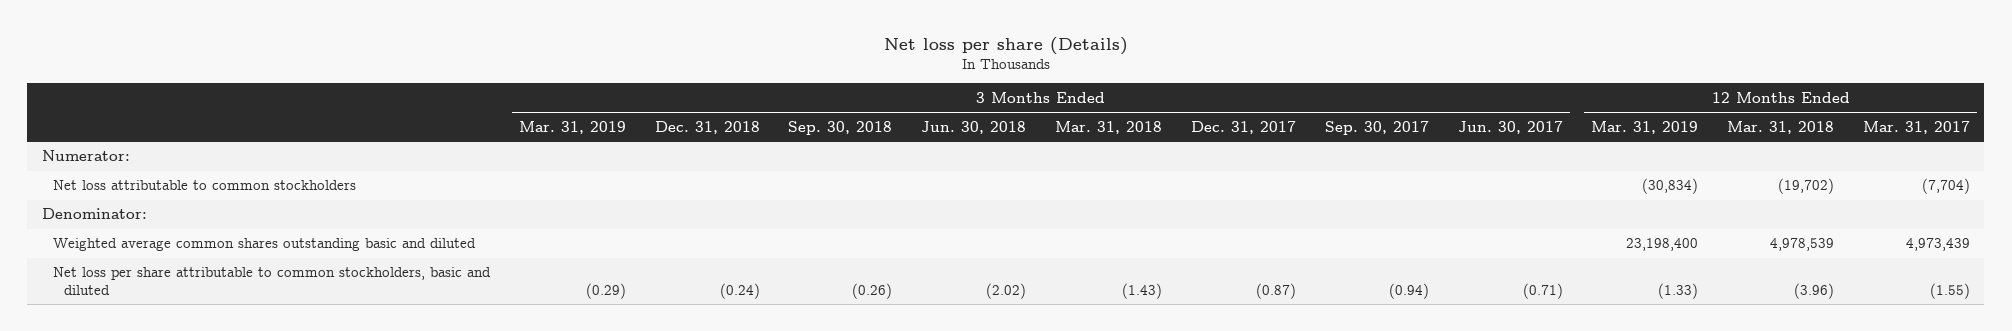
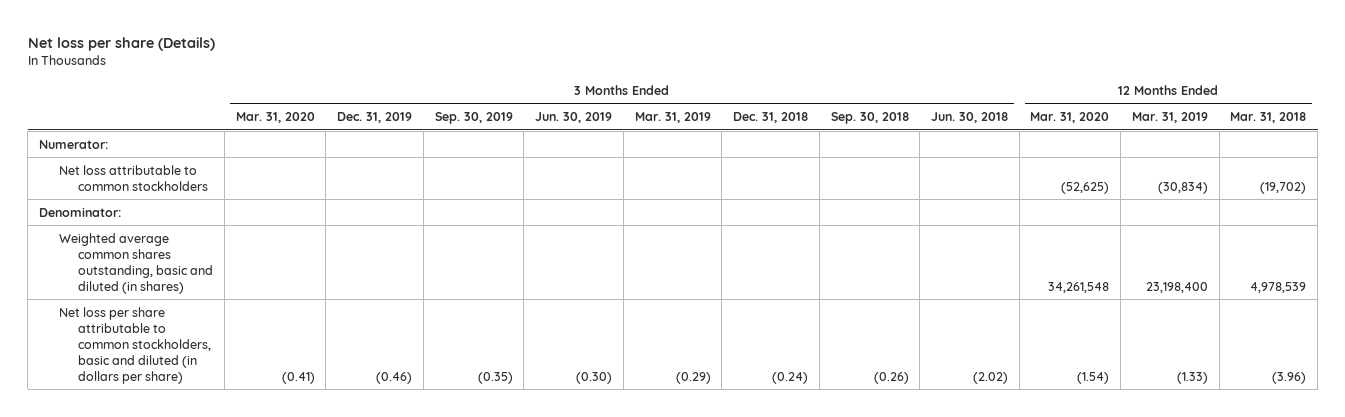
[1055,120,1163,134] Mar. 31, 2018 -> none
[1190,120,1296,134] Dec. 31, 2017 -> none
[1324,120,1429,135] Sep. 30, 2017 -> none
[1457,120,1563,134] Jun. 30, 2017 -> none
[1862,120,1970,134] Mar. 31, 2017 -> none
none -> [235,112,315,124] Mar. 31, 2020
none -> [337,112,413,124] Dec. 31, 2019
none -> [434,112,513,125] Sep. 30, 2019
none -> [535,112,613,124] Jun. 30, 2019
none -> [1030,112,1110,124] Mar. 31, 2020
[53,238,477,252] Weighted average common shares outstanding basic and diluted -> [58,232,214,294] Weighted average common shares outstanding, basic and diluted (in shares)
[53,267,492,295] Net loss per share attributable to common stockholders, basic and diluted -> [58,306,212,384] Net loss per share attributable to common stockholders, basic and diluted (in dollars per share)

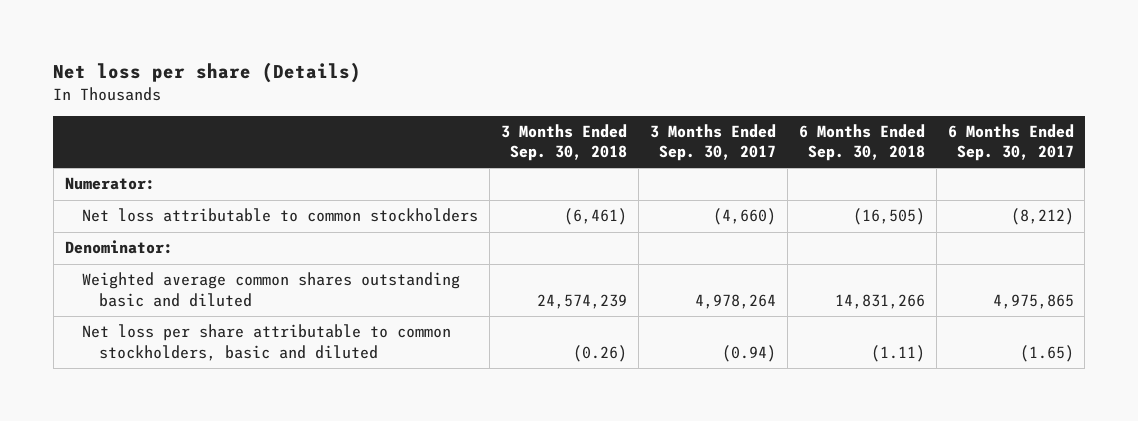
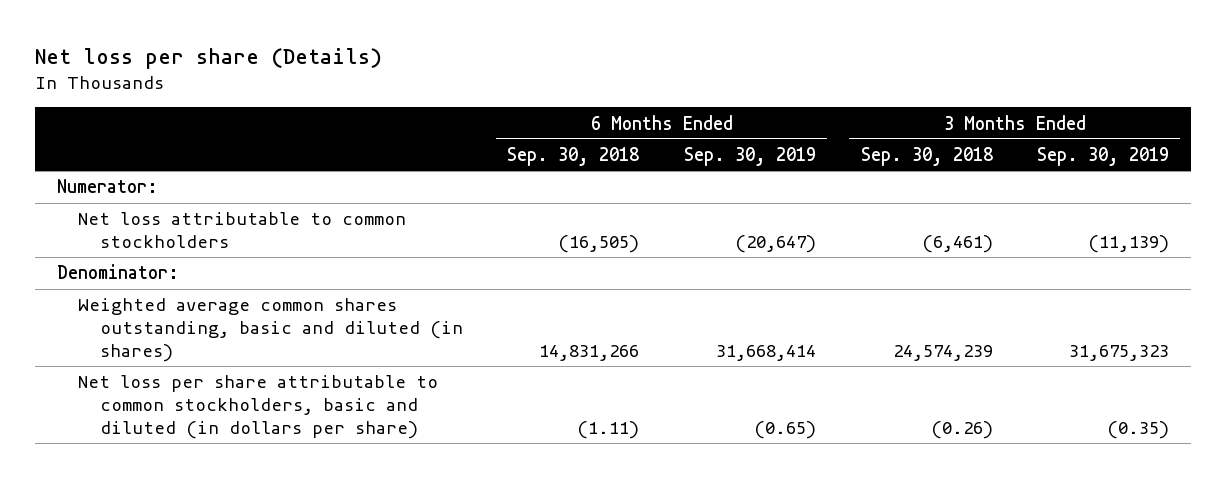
[649,124,776,162] 3 Months Ended Sep. 30, 2017 -> none
[947,124,1074,162] 6 Months Ended Sep. 30, 2017 -> none
none -> [683,147,816,167] Sep. 30, 2019
none -> [1037,147,1170,167] Sep. 30, 2019
[81,272,460,307] Weighted average common shares outstanding basic and diluted -> [78,298,463,363] Weighted average common shares outstanding, basic and diluted (in shares)
[81,324,451,361] Net loss per share attributable to common stockholders, basic and diluted -> [78,375,439,440] Net loss per share attributable to common stockholders, basic and diluted (in dollars per share)

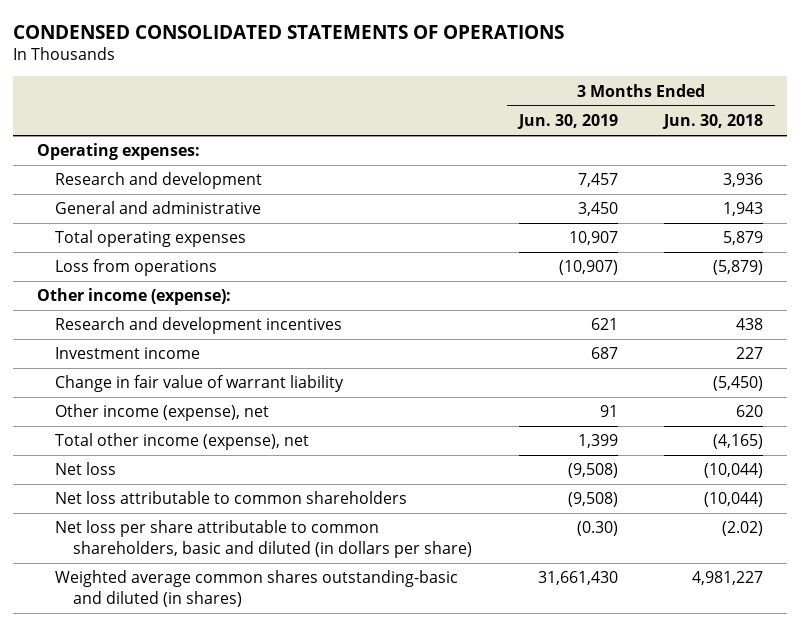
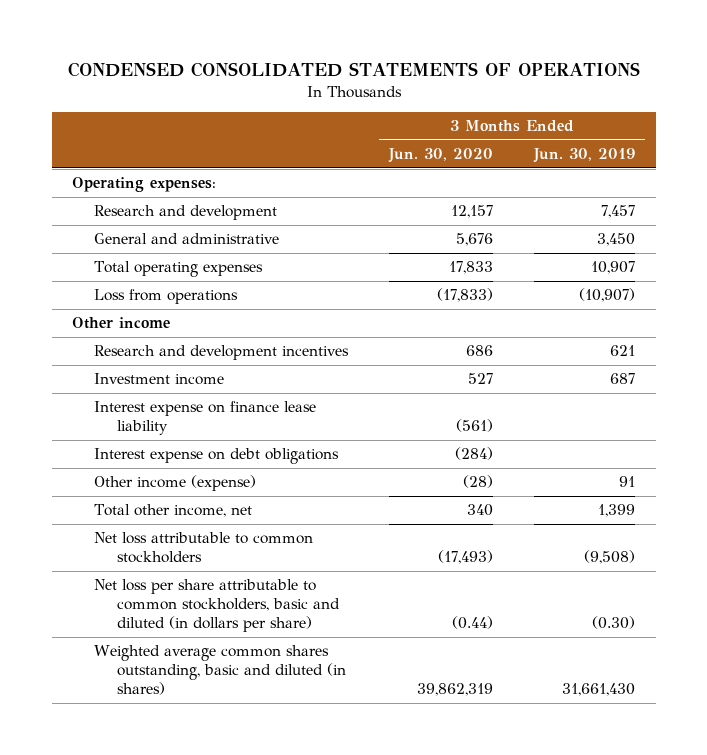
[662,114,764,130] Jun. 30, 2018 -> none
none -> [388,148,494,164] Jun. 30, 2020
[36,288,231,306] Other income (expense): -> [72,317,171,330] Other income
[54,375,344,393] Change in fair value of warrant liability -> none
[54,462,116,476] Net loss -> none
none -> [94,401,317,436] Interest expense on finance lease liability
none -> [94,448,340,465] Interest expense on debt obligations
[54,404,269,422] Other income (expense), net -> [94,475,257,492] Other income (expense)
[54,433,309,451] Total other income (expense), net -> [94,504,253,518] Total other income, net
[54,491,407,505] Net loss attributable to common shareholders -> [94,532,314,564] Net loss attributable to common stockholders
[54,520,472,558] Net loss per share attributable to common shareholders, basic and diluted (in dollars per share) -> [94,579,340,633] Net loss per share attributable to common stockholders, basic and diluted (in dollars per share)
[54,570,458,607] Weighted average common shares outstanding-basic and diluted (in shares) -> [94,645,346,696] Weighted average common shares outstanding, basic and diluted (in shares)

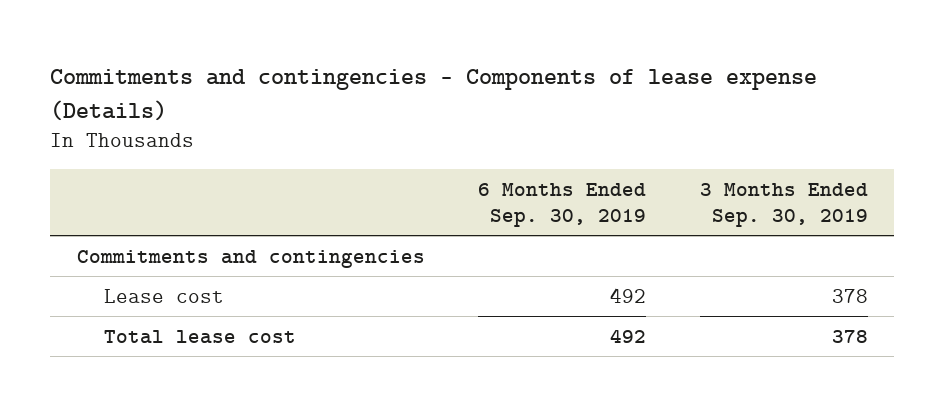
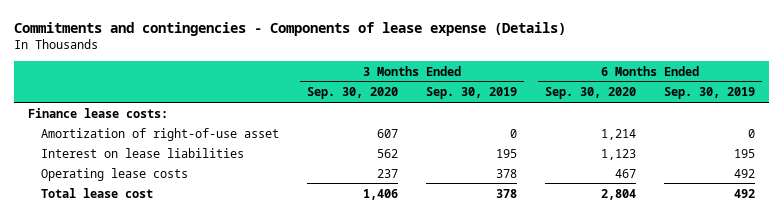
none -> [306,87,398,100] Sep. 30, 2020
none -> [544,87,636,100] Sep. 30, 2020
[76,249,425,268] Commitments and contingencies -> none
none -> [28,107,169,118] Finance lease costs:
none -> [40,127,279,141] Amortization of right-of-use asset
none -> [40,147,244,158] Interest on lease liabilities
[103,288,224,303] Lease cost -> [40,167,188,181] Operating lease costs

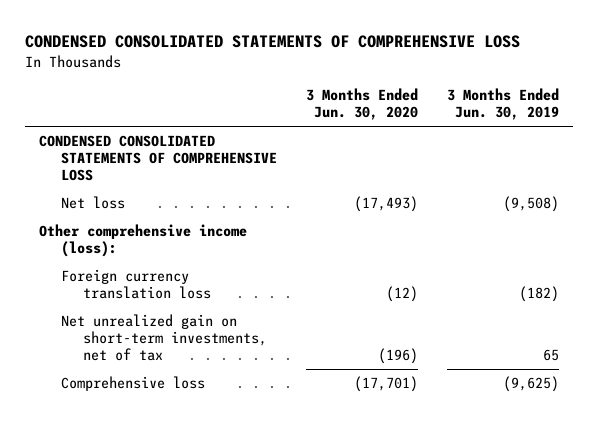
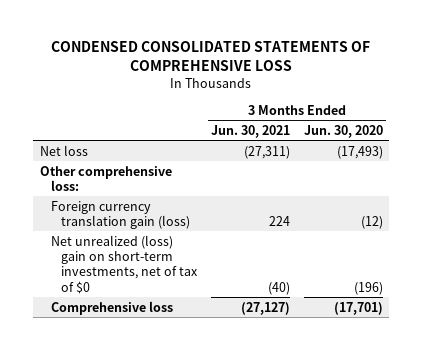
[446,88,559,121] 3 Months Ended Jun. 30, 2019 -> none
none -> [210,124,290,138] Jun. 30, 2021
[39,134,278,182] CONDENSED CONSOLIDATED STATEMENTS OF COMPREHENSIVE LOSS -> none
[39,223,248,258] Other comprehensive income (loss): -> [39,165,172,191] Other comprehensive loss:
[61,268,212,300] Foreign currency translation loss -> [50,200,191,229] Foreign currency translation gain (loss)
[61,313,268,362] Net unrealized gain on short-term investments, net of tax -> [50,234,199,294] Net unrealized (loss) gain on short-term investments, net of tax of $0

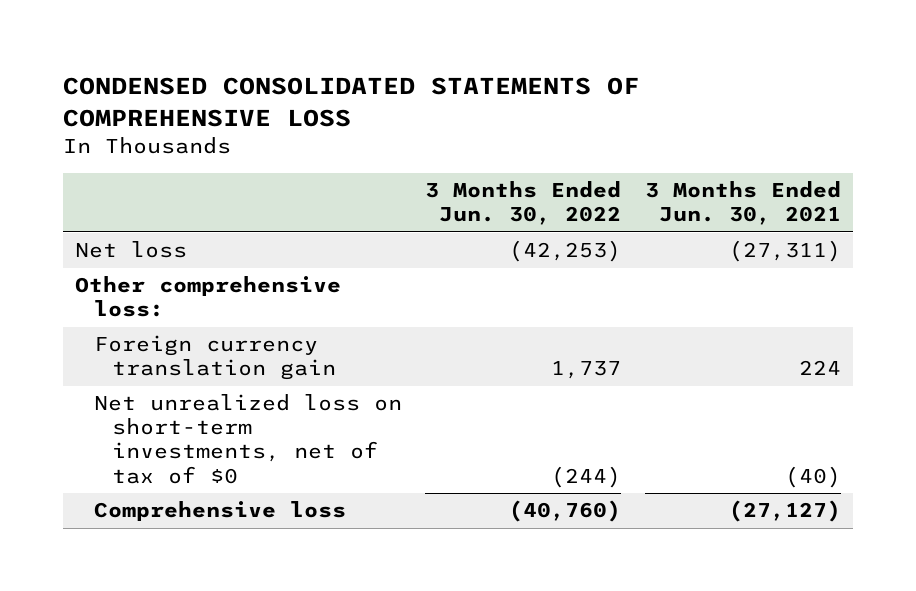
[303,124,383,138] Jun. 30, 2020 -> none
none -> [425,181,622,226] 3 Months Ended Jun. 30, 2022
[50,200,191,229] Foreign currency translation gain (loss) -> [93,335,337,381] Foreign currency translation gain
[50,234,199,294] Net unrealized (loss) gain on short-term investments, net of tax of $0 -> [93,394,402,484] Net unrealized loss on short-term investments, net of tax of $0

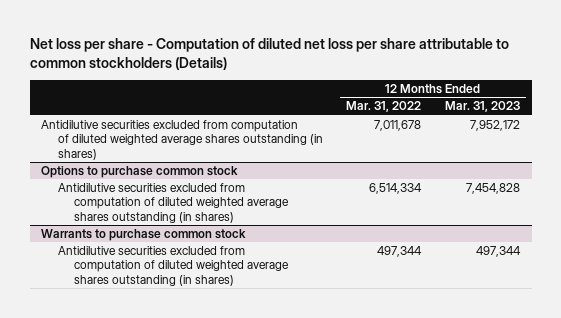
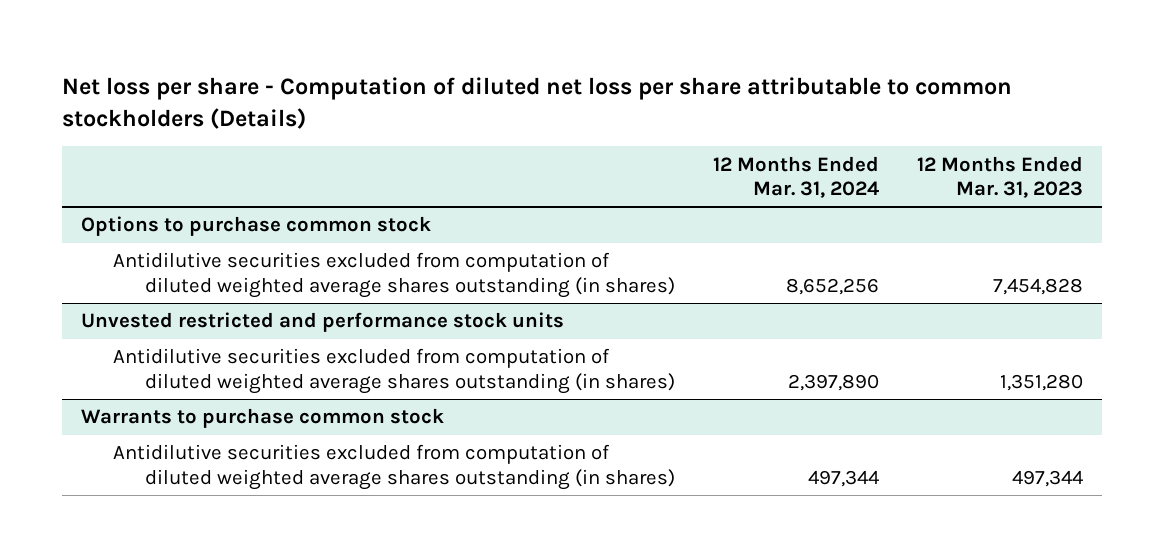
[346,101,422,113] Mar. 31, 2022 -> none
none -> [712,155,879,198] 12 Months Ended Mar. 31, 2024
[41,120,323,160] Antidilutive securities excluded from computation of diluted weighted average shares outstanding (in shares) -> none
none -> [81,312,565,333] Unvested restricted and performance stock units
none -> [112,348,675,394] Antidilutive securities excluded from computation of diluted weighted average shares outstanding (in shares)

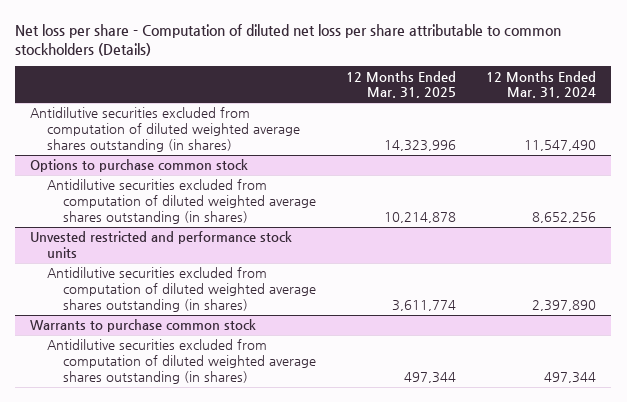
[916,155,1083,198] 12 Months Ended Mar. 31, 2023 -> none
none -> [346,70,457,99] 12 Months Ended Mar. 31, 2025
none -> [30,107,300,152] Antidilutive securities excluded from computation of diluted weighted average shares outstanding (in shares)

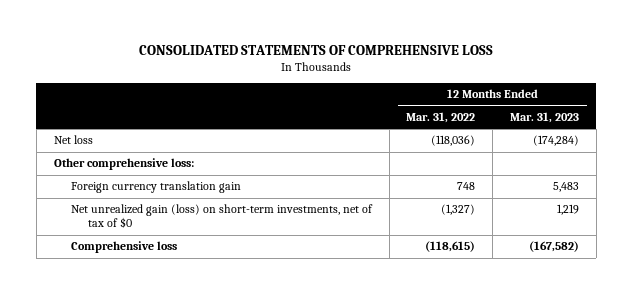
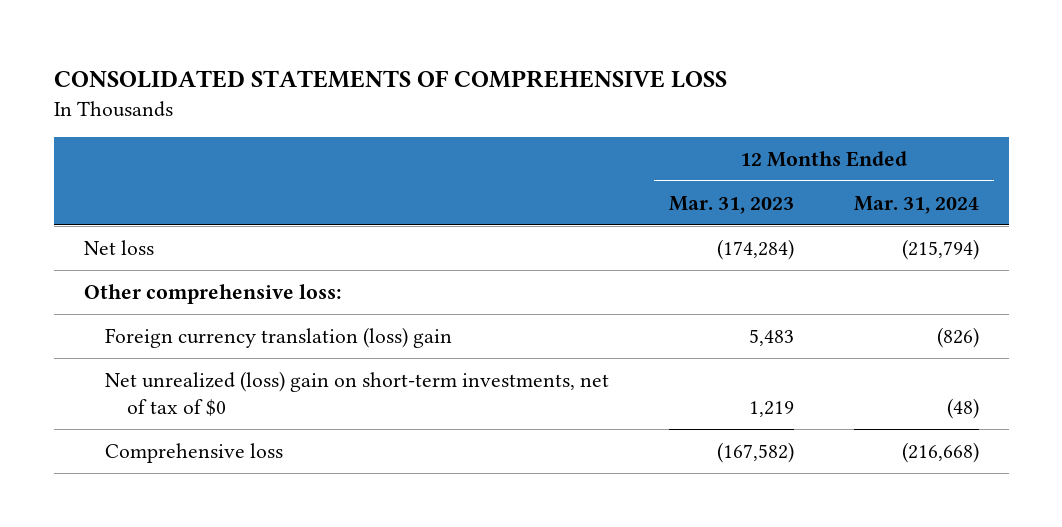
[406,112,476,124] Mar. 31, 2022 -> none
none -> [853,195,979,214] Mar. 31, 2024
[70,181,241,194] Foreign currency translation gain -> [105,326,453,348] Foreign currency translation (loss) gain
[70,204,373,229] Net unrealized gain (loss) on short-term investments, net of tax of $0 -> [105,370,610,416] Net unrealized (loss) gain on short-term investments, net of tax of $0

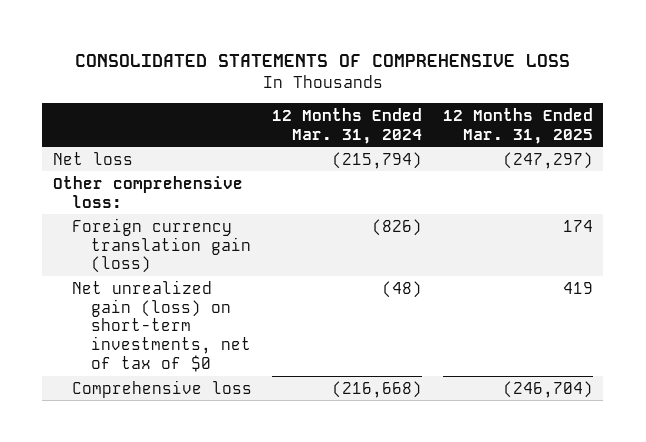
[669,195,795,214] Mar. 31, 2023 -> none
none -> [443,107,594,144] 12 Months Ended Mar. 31, 2025
[105,326,453,348] Foreign currency translation (loss) gain -> [71,217,251,274] Foreign currency translation gain (loss)
[105,370,610,416] Net unrealized (loss) gain on short-term investments, net of tax of $0 -> [71,279,251,373] Net unrealized gain (loss) on short-term investments, net of tax of $0

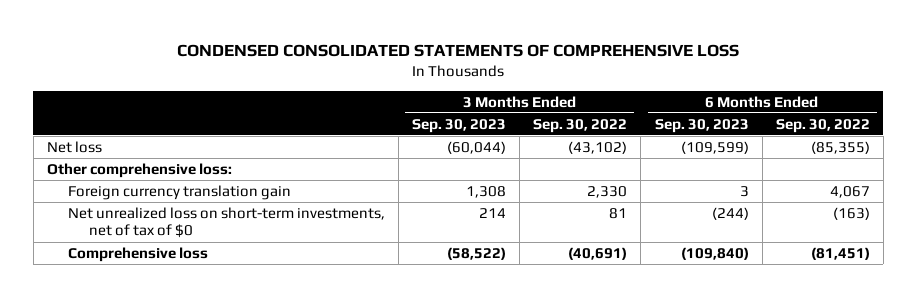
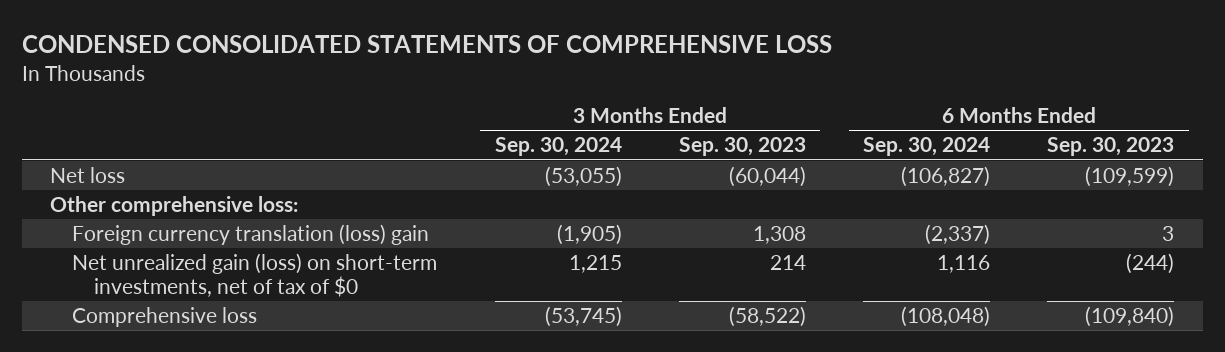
[533,118,628,133] Sep. 30, 2022 -> none
[775,118,870,133] Sep. 30, 2022 -> none
none -> [494,137,622,157] Sep. 30, 2024
none -> [863,137,991,157] Sep. 30, 2024
[67,184,291,200] Foreign currency translation gain -> [72,223,430,245] Foreign currency translation (loss) gain
[67,206,385,239] Net unrealized loss on short-term investments, net of tax of $0 -> [72,252,438,297] Net unrealized gain (loss) on short-term investments, net of tax of $0

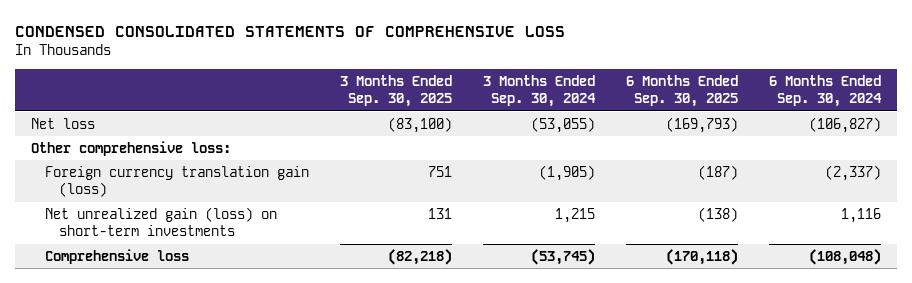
[678,137,806,157] Sep. 30, 2023 -> none
[1047,137,1175,157] Sep. 30, 2023 -> none
none -> [340,74,453,108] 3 Months Ended Sep. 30, 2025
none -> [626,74,739,108] 6 Months Ended Sep. 30, 2025
[72,223,430,245] Foreign currency translation (loss) gain -> [44,165,309,198] Foreign currency translation gain (loss)
[72,252,438,297] Net unrealized gain (loss) on short-term investments, net of tax of $0 -> [44,206,277,237] Net unrealized gain (loss) on short-term investments

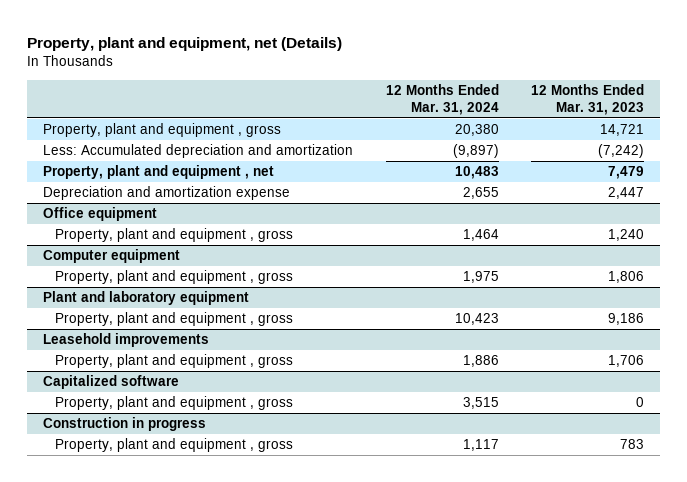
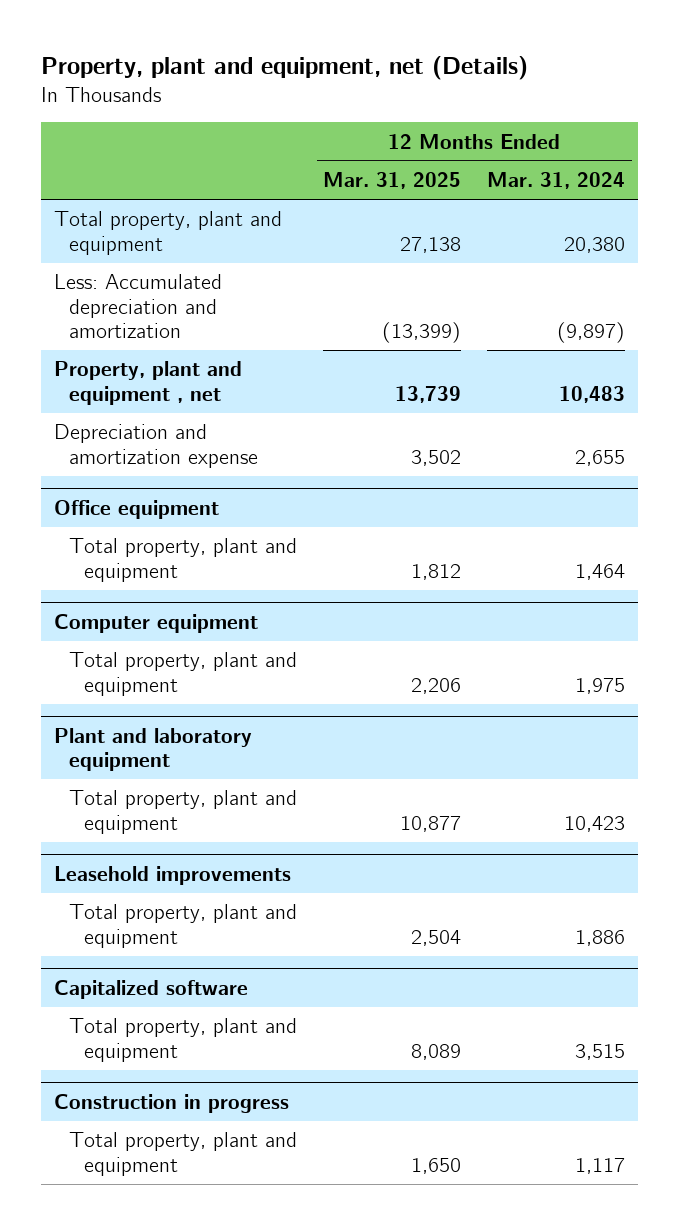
[530,83,644,115] 12 Months Ended Mar. 31, 2023 -> none
none -> [323,172,462,190] Mar. 31, 2025
[43,123,282,138] Property, plant and equipment , gross -> [54,211,283,255] Total property, plant and equipment
[54,228,293,243] Property, plant and equipment , gross -> [69,538,298,582] Total property, plant and equipment
[54,270,293,285] Property, plant and equipment , gross -> [69,652,298,696] Total property, plant and equipment
[54,312,293,327] Property, plant and equipment , gross -> [69,790,298,834] Total property, plant and equipment
[54,354,293,369] Property, plant and equipment , gross -> [69,904,298,948] Total property, plant and equipment
[54,396,293,411] Property, plant and equipment , gross -> [69,1018,298,1062] Total property, plant and equipment
[54,438,293,453] Property, plant and equipment , gross -> [69,1132,298,1176] Total property, plant and equipment

